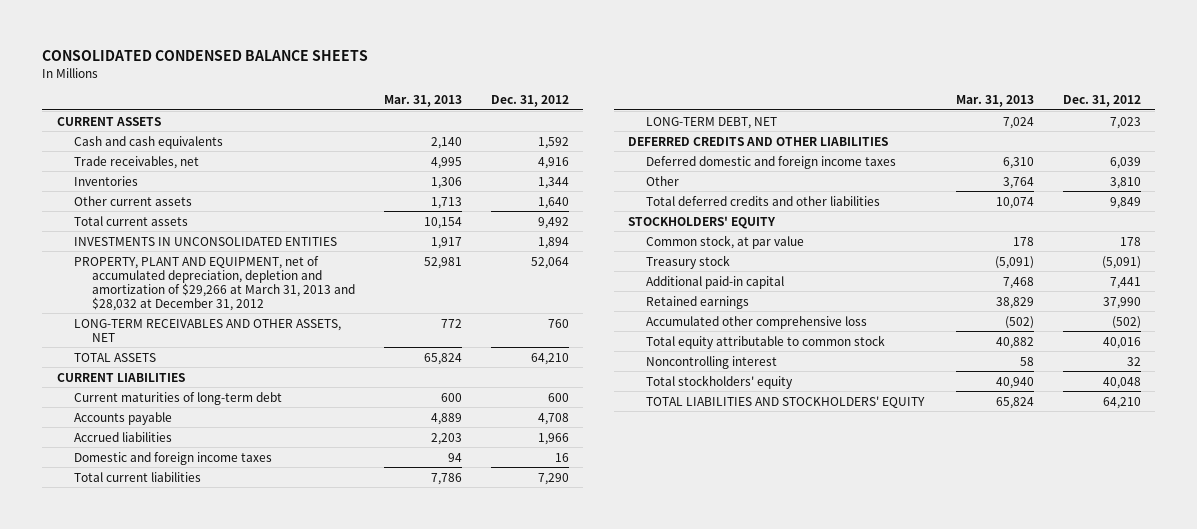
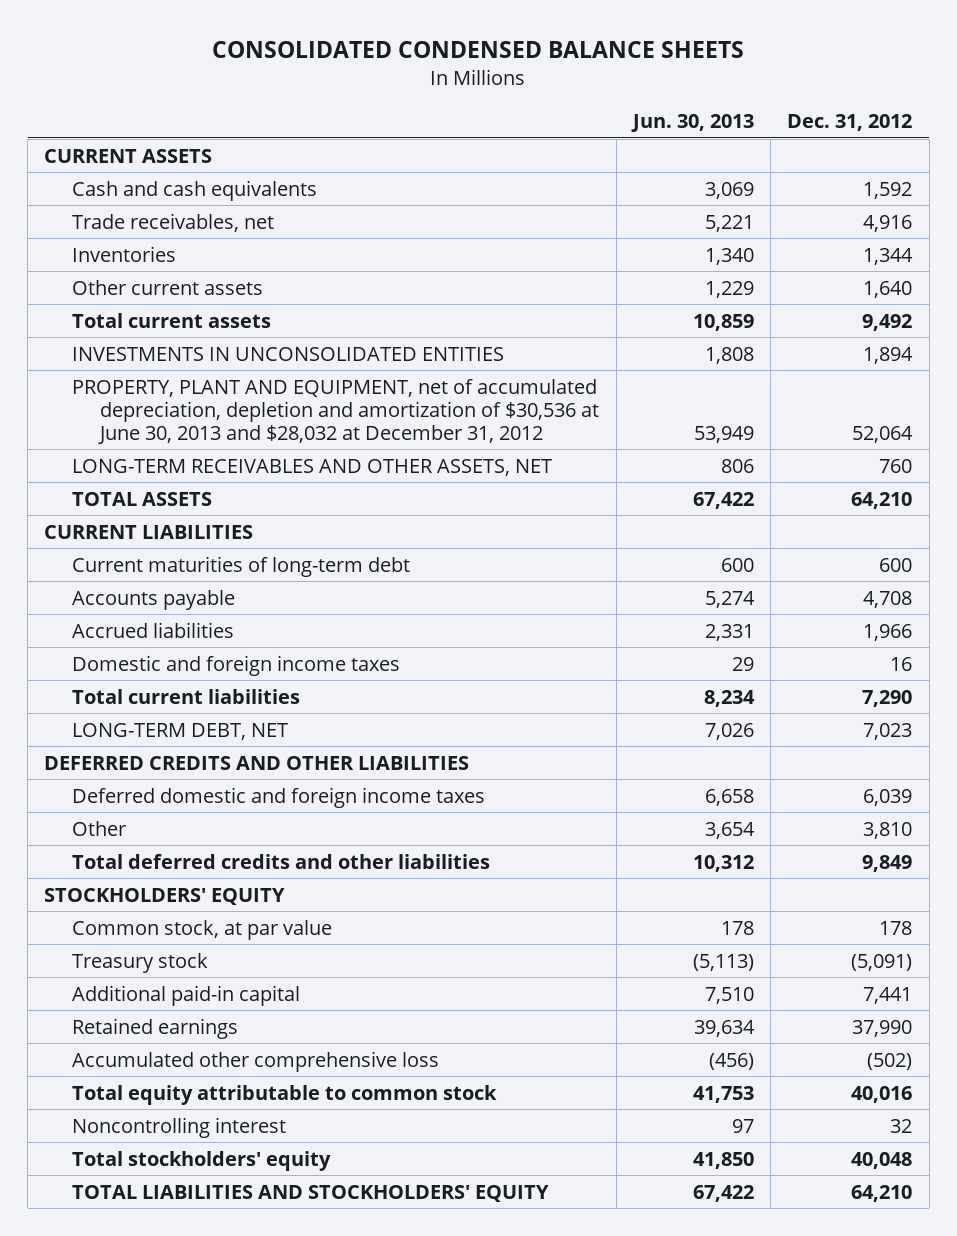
[384,95,463,108] Mar. 31, 2013 -> none
none -> [630,114,754,133] Jun. 30, 2013
[74,255,356,311] PROPERTY, PLANT AND EQUIPMENT, net of accumulated depreciation, depletion and amortization of $29,266 at March 31, 2013 and $28,032 at December 31, 2012 -> [72,378,600,444] PROPERTY, PLANT AND EQUIPMENT, net of accumulated depreciation, depletion and amortization of $30,536 at June 30, 2013 and $28,032 at December 31, 2012

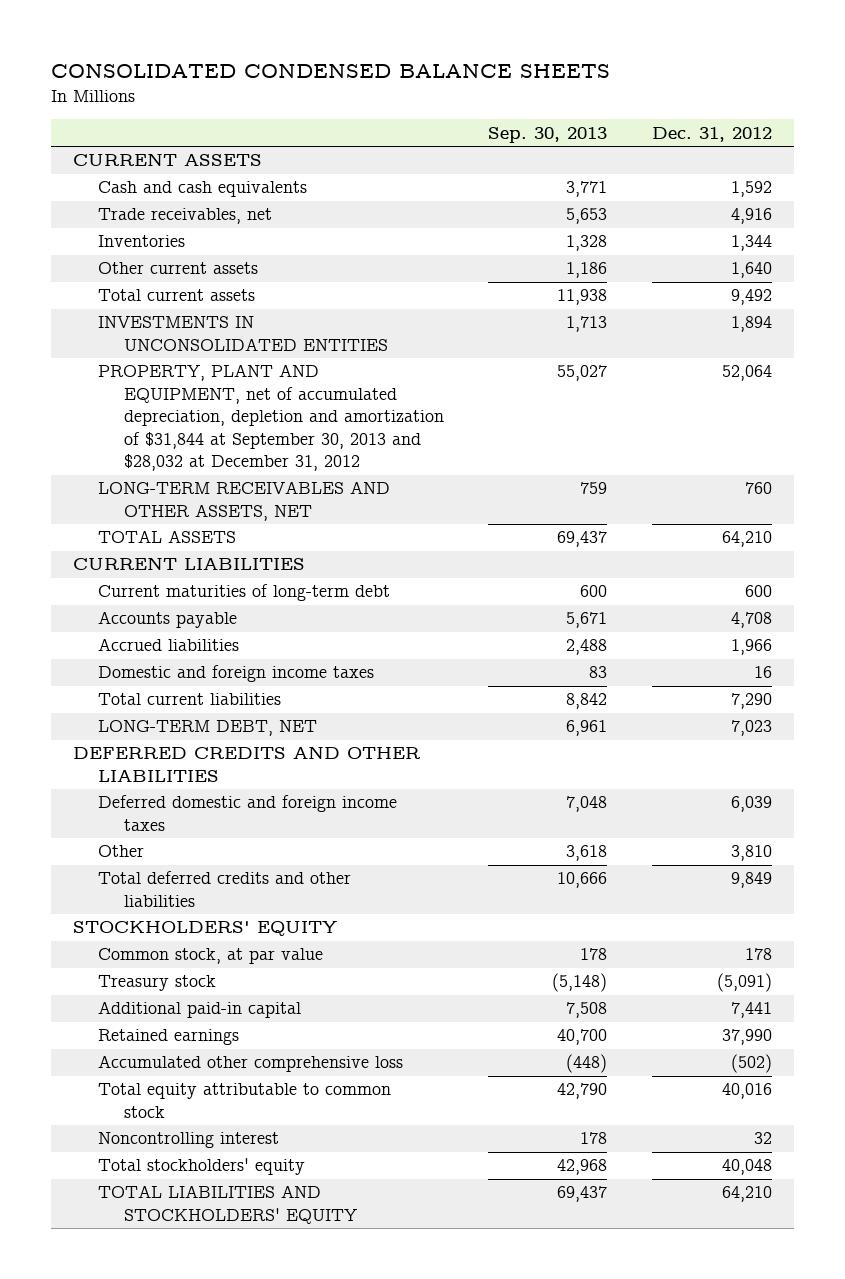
[630,114,754,133] Jun. 30, 2013 -> none
none -> [488,126,608,143] Sep. 30, 2013
[72,378,600,444] PROPERTY, PLANT AND EQUIPMENT, net of accumulated depreciation, depletion and amortization of $30,536 at June 30, 2013 and $28,032 at December 31, 2012 -> [98,364,444,472] PROPERTY, PLANT AND EQUIPMENT, net of accumulated depreciation, depletion and amortization of $31,844 at September 30, 2013 and $28,032 at December 31, 2012

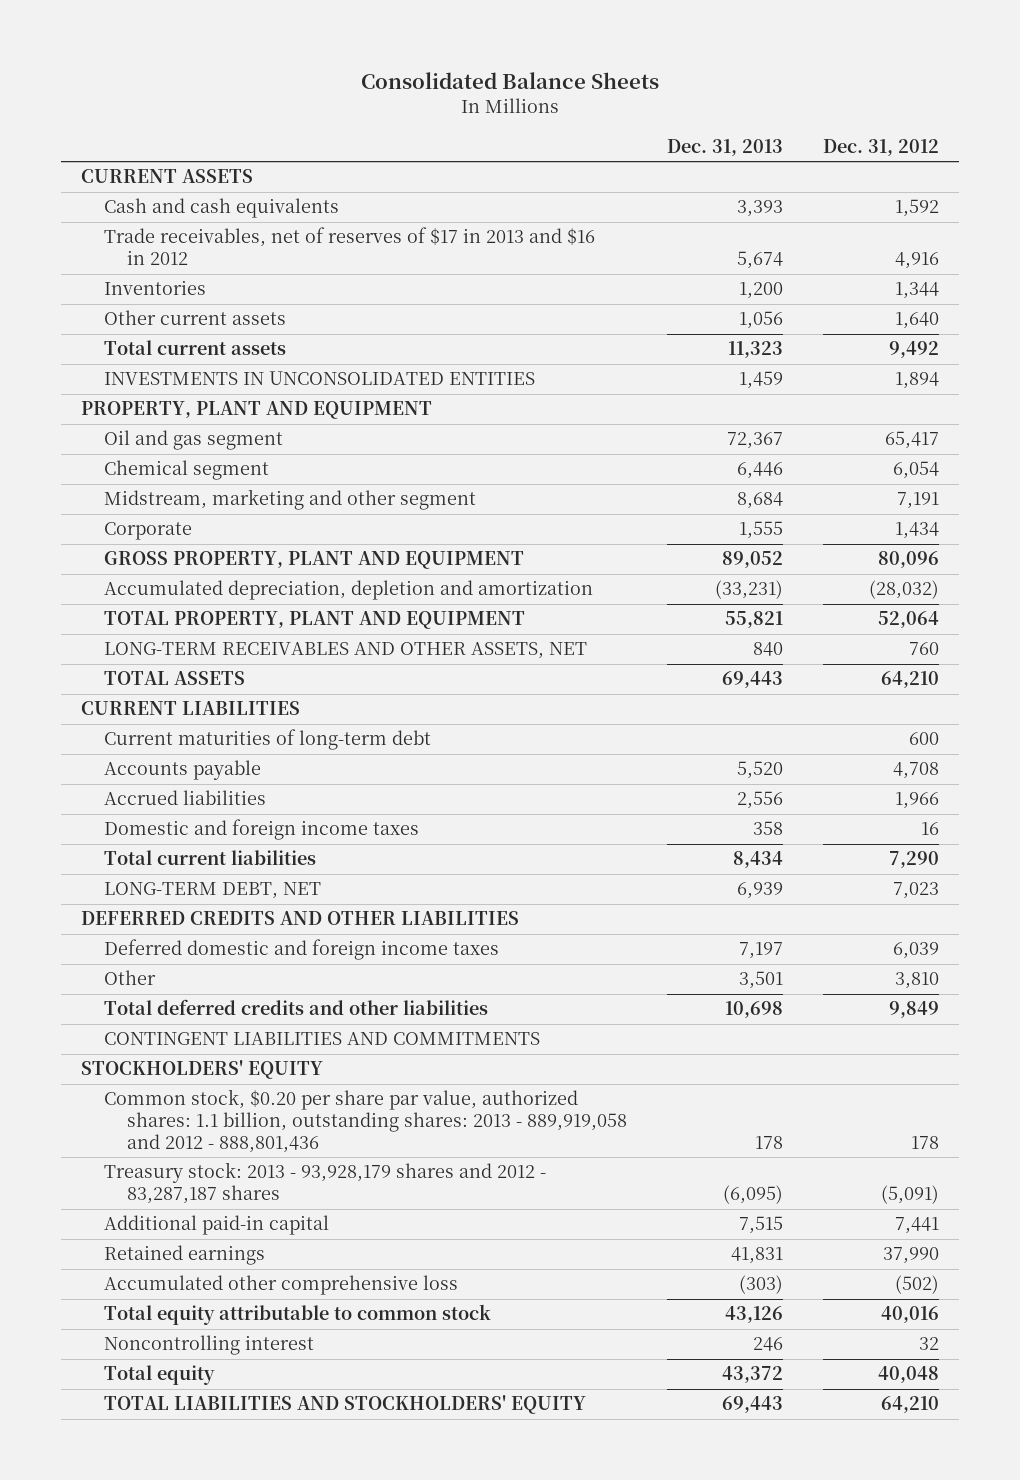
[50,64,610,79] CONSOLIDATED CONDENSED BALANCE SHEETS -> [360,72,659,90] Consolidated Balance Sheets
[488,126,608,143] Sep. 30, 2013 -> none
none -> [666,138,783,156] Dec. 31, 2013
[98,208,273,225] Trade receivables, net -> [103,227,595,266] Trade receivables, net of reserves of $17 in 2013 and $16 in 2012
none -> [81,401,433,420] PROPERTY, PLANT AND EQUIPMENT
none -> [103,430,283,451] Oil and gas segment
none -> [103,460,269,481] Chemical segment
none -> [103,489,476,511] Midstream, marketing and other segment
none -> [103,522,192,541] Corporate
none -> [103,551,524,570] GROSS PROPERTY, PLANT AND EQUIPMENT
none -> [103,580,593,601] Accumulated depreciation, depletion and amortization
[98,364,444,472] PROPERTY, PLANT AND EQUIPMENT, net of accumulated depreciation, depletion and amortization of $31,844 at September 30, 2013 and $28,032 at December 31, 2012 -> [103,611,525,630] TOTAL PROPERTY, PLANT AND EQUIPMENT
none -> [103,1032,540,1046] CONTINGENT LIABILITIES AND COMMITMENTS
[98,948,324,965] Common stock, at par value -> [103,1089,627,1154] Common stock, $0.20 per share par value, authorized shares: 1.1 billion, outstanding shares: 2013 - 889,919,058 and 2012 - 888,801,436
[98,975,217,992] Treasury stock -> [103,1162,546,1205] Treasury stock: 2013 - 93,928,179 shares and 2012 - 83,287,187 shares
[98,1158,306,1176] Total stockholders' equity -> [103,1365,215,1386] Total equity

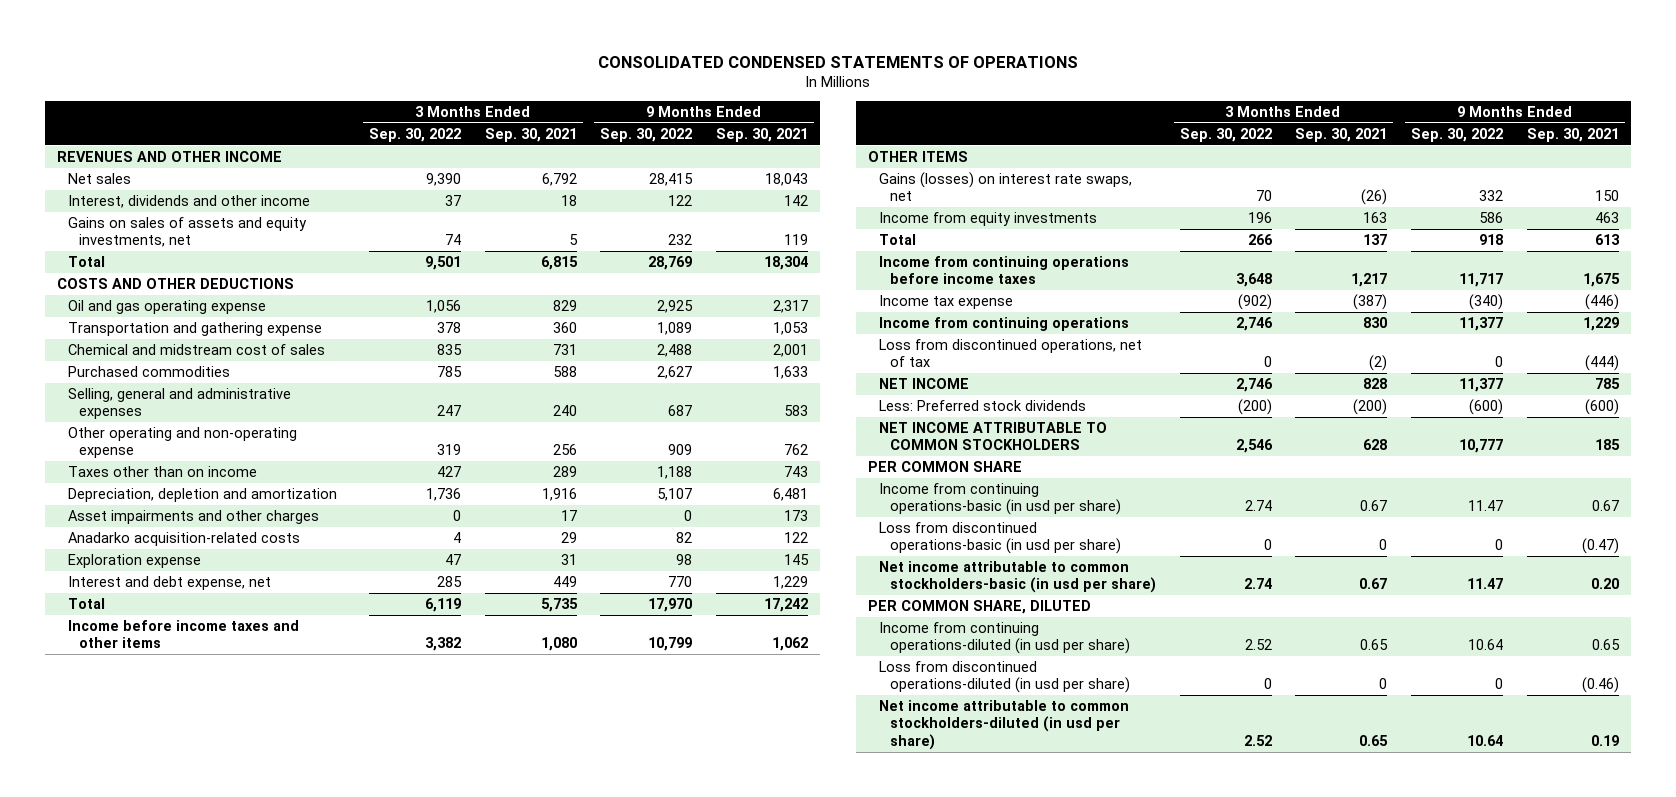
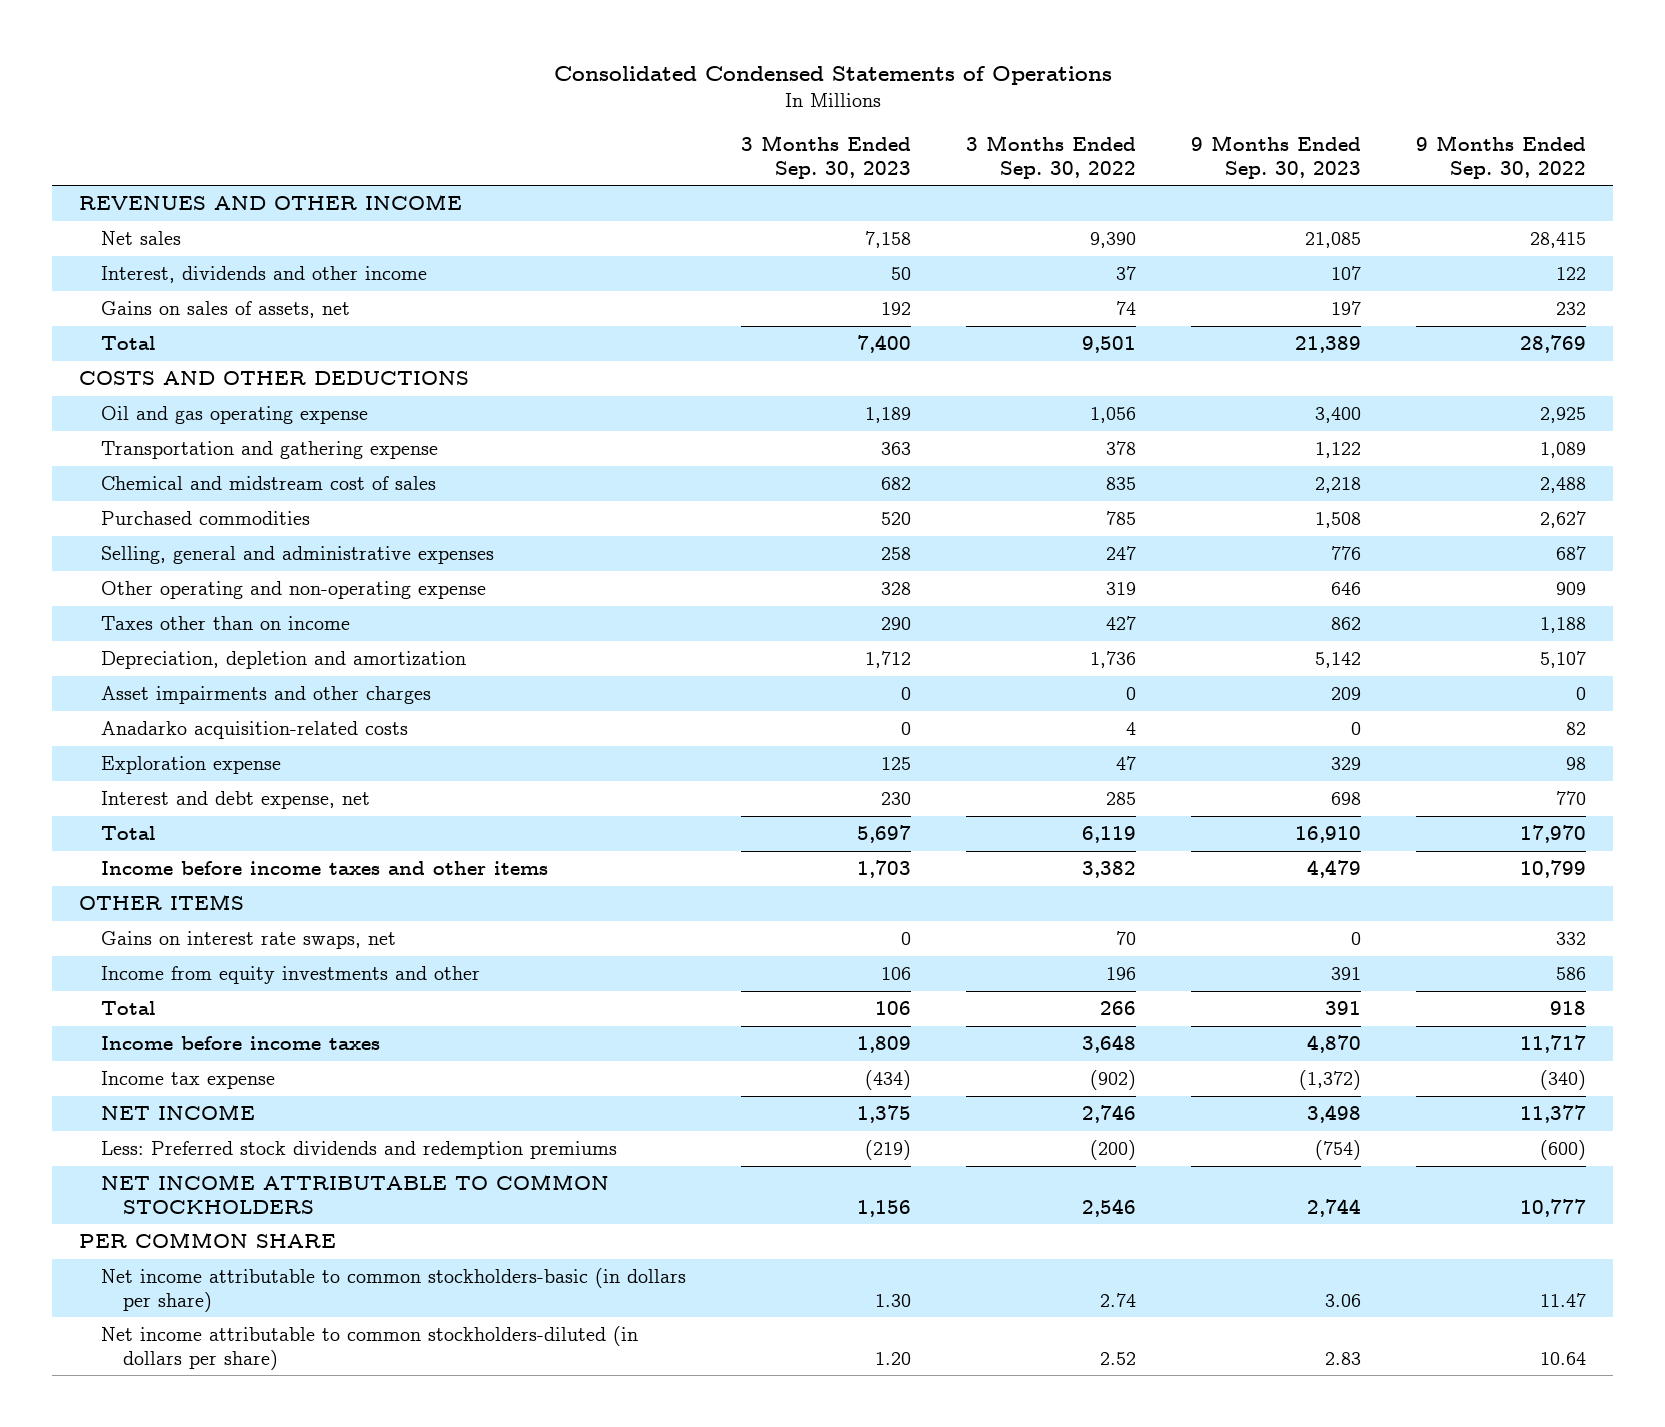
[597,55,1078,68] CONSOLIDATED CONDENSED STATEMENTS OF OPERATIONS -> [553,66,1112,86] Consolidated Condensed Statements of Operations
[484,127,577,142] Sep. 30, 2021 -> none
[716,127,809,142] Sep. 30, 2021 -> none
none -> [740,134,911,179] 3 Months Ended Sep. 30, 2023
none -> [1190,134,1361,179] 9 Months Ended Sep. 30, 2023
[68,216,308,248] Gains on sales of assets and equity investments, net -> [100,300,350,318] Gains on sales of assets, net
[878,171,1132,202] Gains (losses) on interest rate swaps, net -> [100,930,396,949] Gains on interest rate swaps, net
[878,211,1097,226] Income from equity investments -> [100,965,480,984] Income from equity investments and other
[878,255,1129,285] Income from continuing operations before income taxes -> [100,1035,380,1050] Income before income taxes
[878,316,1129,331] Income from continuing operations -> none
[878,338,1142,368] Loss from discontinued operations, net of tax -> none
[878,399,1086,411] Less: Preferred stock dividends -> [100,1140,617,1159] Less: Preferred stock dividends and redemption premiums
[878,482,1121,516] Income from continuing operations-basic (in usd per share) -> none
[878,521,1121,555] Loss from discontinued operations-basic (in usd per share) -> none
[867,599,1091,614] PER COMMON SHARE, DILUTED -> none
[878,621,1130,655] Income from continuing operations-diluted (in usd per share) -> none
[878,660,1130,694] Loss from discontinued operations-diluted (in usd per share) -> none
[878,560,1156,594] Net income attributable to common stockholders-basic (in usd per share) -> [100,1267,686,1312] Net income attributable to common stockholders-basic (in dollars per share)
[878,699,1129,751] Net income attributable to common stockholders-diluted (in usd per share) -> [100,1325,638,1370] Net income attributable to common stockholders-diluted (in dollars per share)

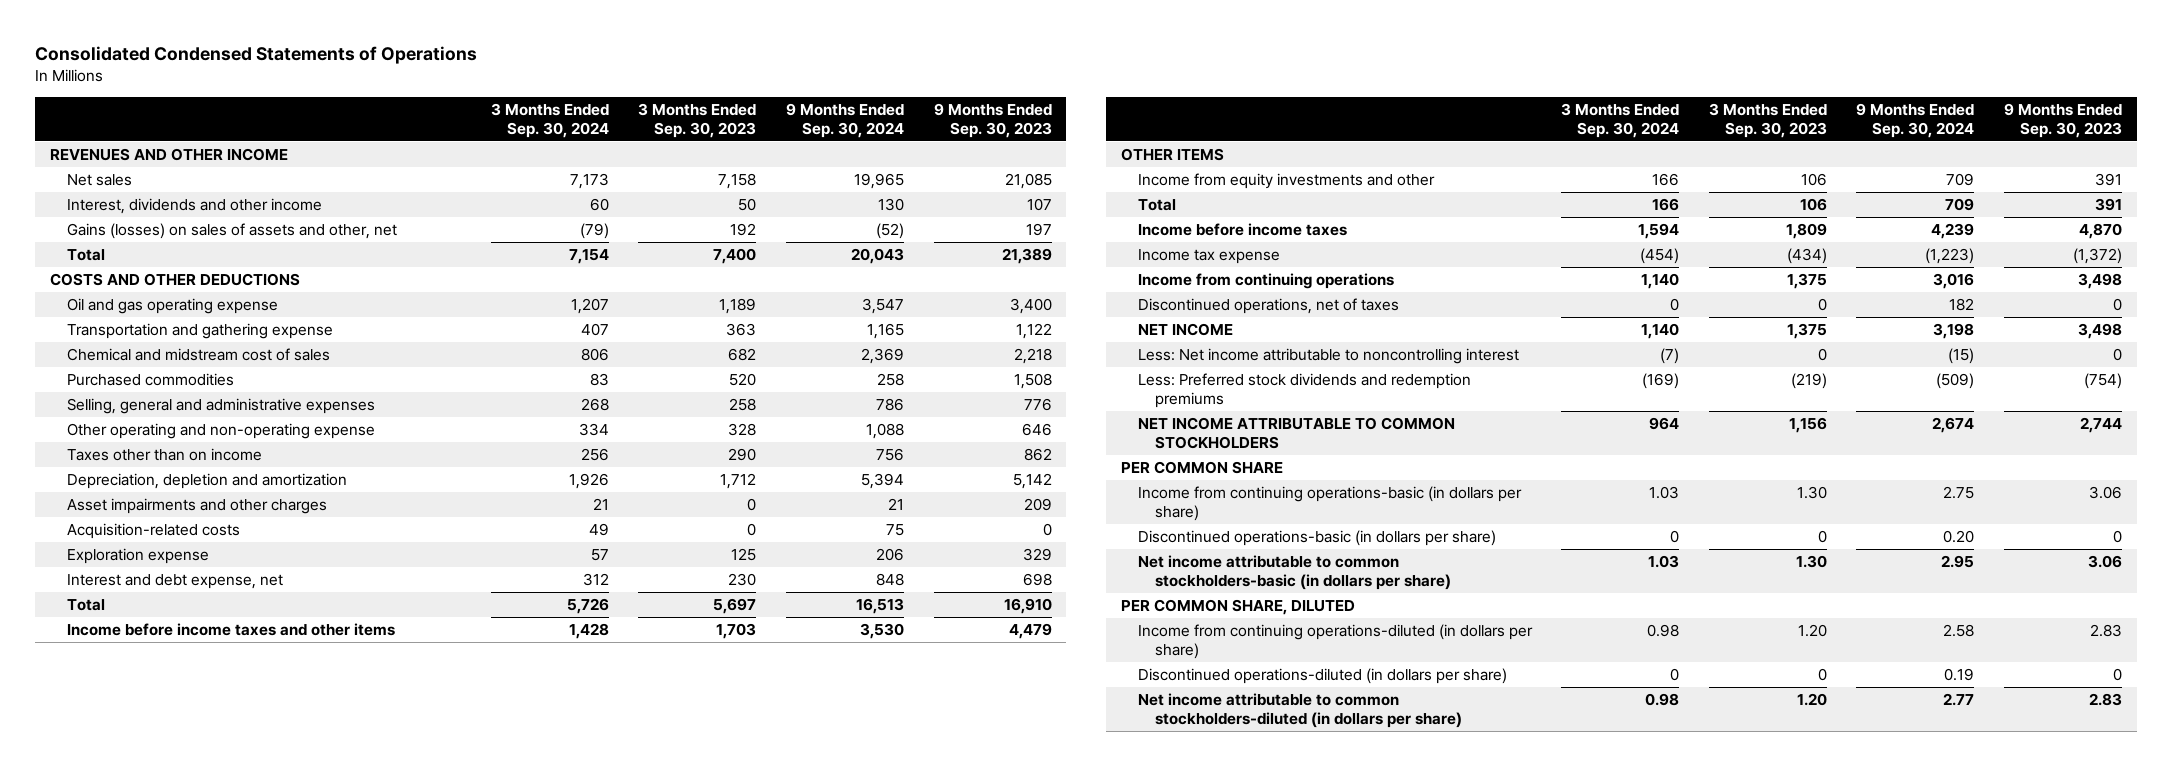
[965,134,1136,179] 3 Months Ended Sep. 30, 2022 -> none
[1415,134,1586,179] 9 Months Ended Sep. 30, 2022 -> none
none -> [490,102,609,138] 3 Months Ended Sep. 30, 2024
none -> [786,102,905,138] 9 Months Ended Sep. 30, 2024
[100,300,350,318] Gains on sales of assets, net -> [67,223,398,240] Gains (losses) on sales of assets and other, net
[100,720,408,739] Anadarko acquisition-related costs -> [67,523,241,540] Acquisition-related costs
[100,930,396,949] Gains on interest rate swaps, net -> none
none -> [1137,273,1394,290] Income from continuing operations
none -> [1137,298,1399,315] Discontinued operations, net of taxes
none -> [1137,348,1519,365] Less: Net income attributable to noncontrolling interest
none -> [1137,486,1522,522] Income from continuing operations-basic (in dollars per share)
none -> [1137,530,1496,547] Discontinued operations-basic (in dollars per share)
none -> [1120,599,1355,616] PER COMMON SHARE, DILUTED
none -> [1137,624,1533,660] Income from continuing operations-diluted (in dollars per share)
none -> [1137,668,1507,685] Discontinued operations-diluted (in dollars per share)

